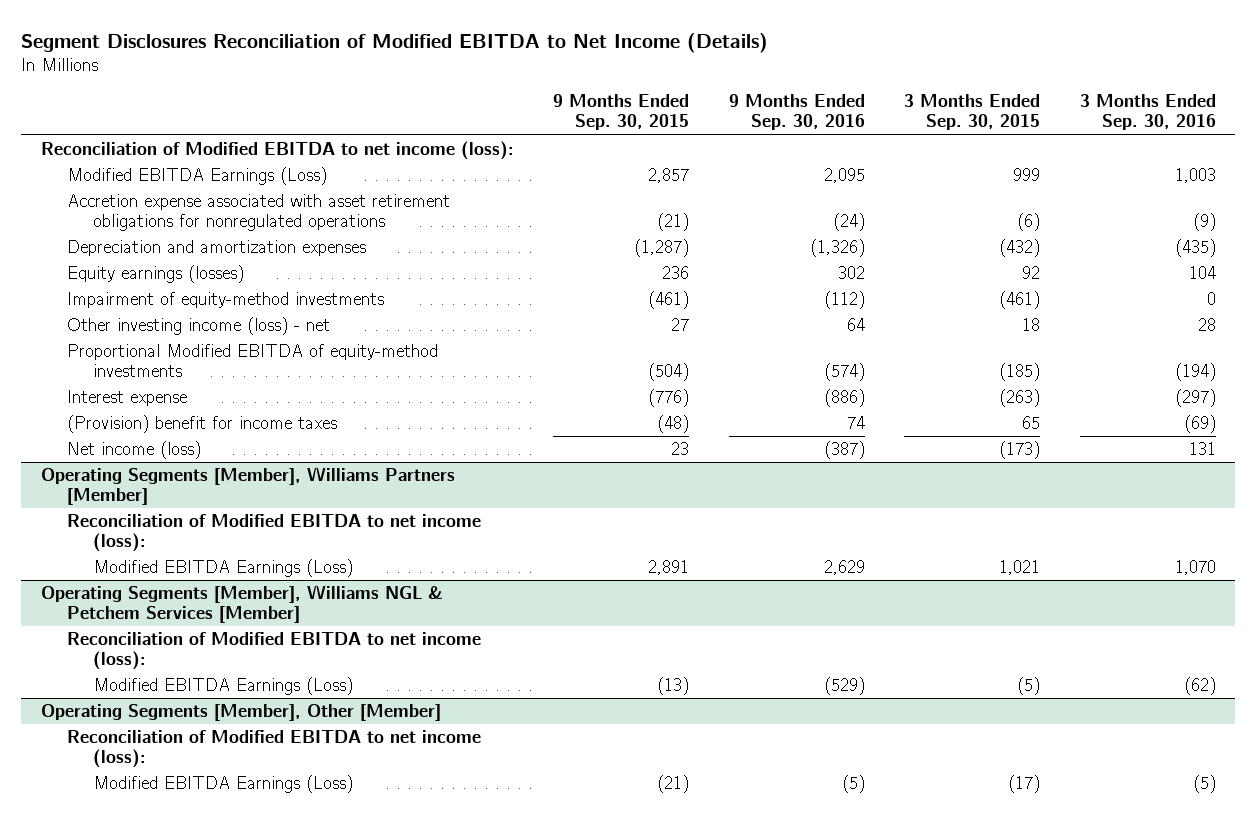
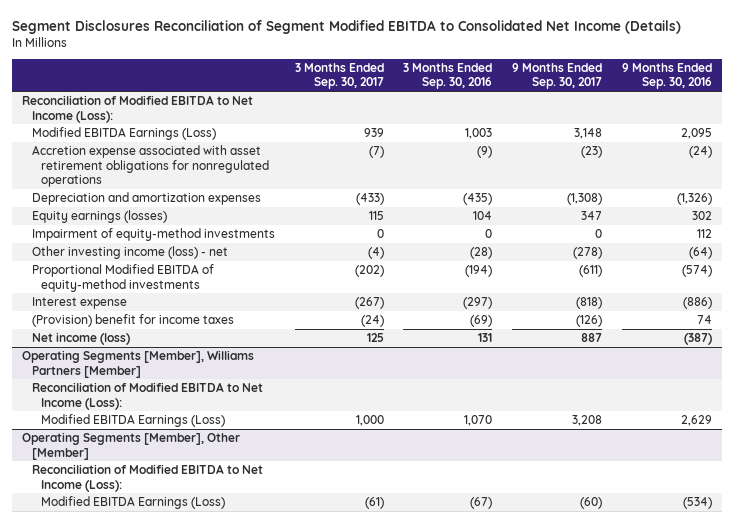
[20,32,768,53] Segment Disclosures Reconciliation of Modified EBITDA to Net Income (Details) -> [12,19,682,34] Segment Disclosures Reconciliation of Segment Modified EBITDA to Consolidated Net Income (Details)
[553,94,690,131] 9 Months Ended Sep. 30, 2015 -> none
[904,94,1041,131] 3 Months Ended Sep. 30, 2015 -> none
none -> [294,62,384,90] 3 Months Ended Sep. 30, 2017
none -> [511,62,602,90] 9 Months Ended Sep. 30, 2017
[40,141,514,161] Reconciliation of Modified EBITDA to net income (loss): -> [22,95,254,123] Reconciliation of Modified EBITDA to Net Income (Loss):
[823,291,865,310] (112) -> [696,229,712,239] 112
[846,318,865,332] 64 -> [688,247,712,260] (64)
[1197,318,1216,332] 28 -> [470,247,493,260] (28)
[66,514,481,553] Reconciliation of Modified EBITDA to net income (loss): -> [31,382,263,410] Reconciliation of Modified EBITDA to Net Income (Loss):
[40,584,443,624] Operating Segments [Member], Williams NGL & Petchem Services [Member] -> none
[66,632,481,671] Reconciliation of Modified EBITDA to net income (loss): -> none
[92,677,353,696] Modified EBITDA Earnings (Loss) -> none
[66,730,481,769] Reconciliation of Modified EBITDA to net income (loss): -> [31,464,263,492] Reconciliation of Modified EBITDA to Net Income (Loss):
[841,775,865,794] (5) -> [682,497,712,510] (534)
[1192,775,1216,794] (5) -> [470,497,493,510] (67)

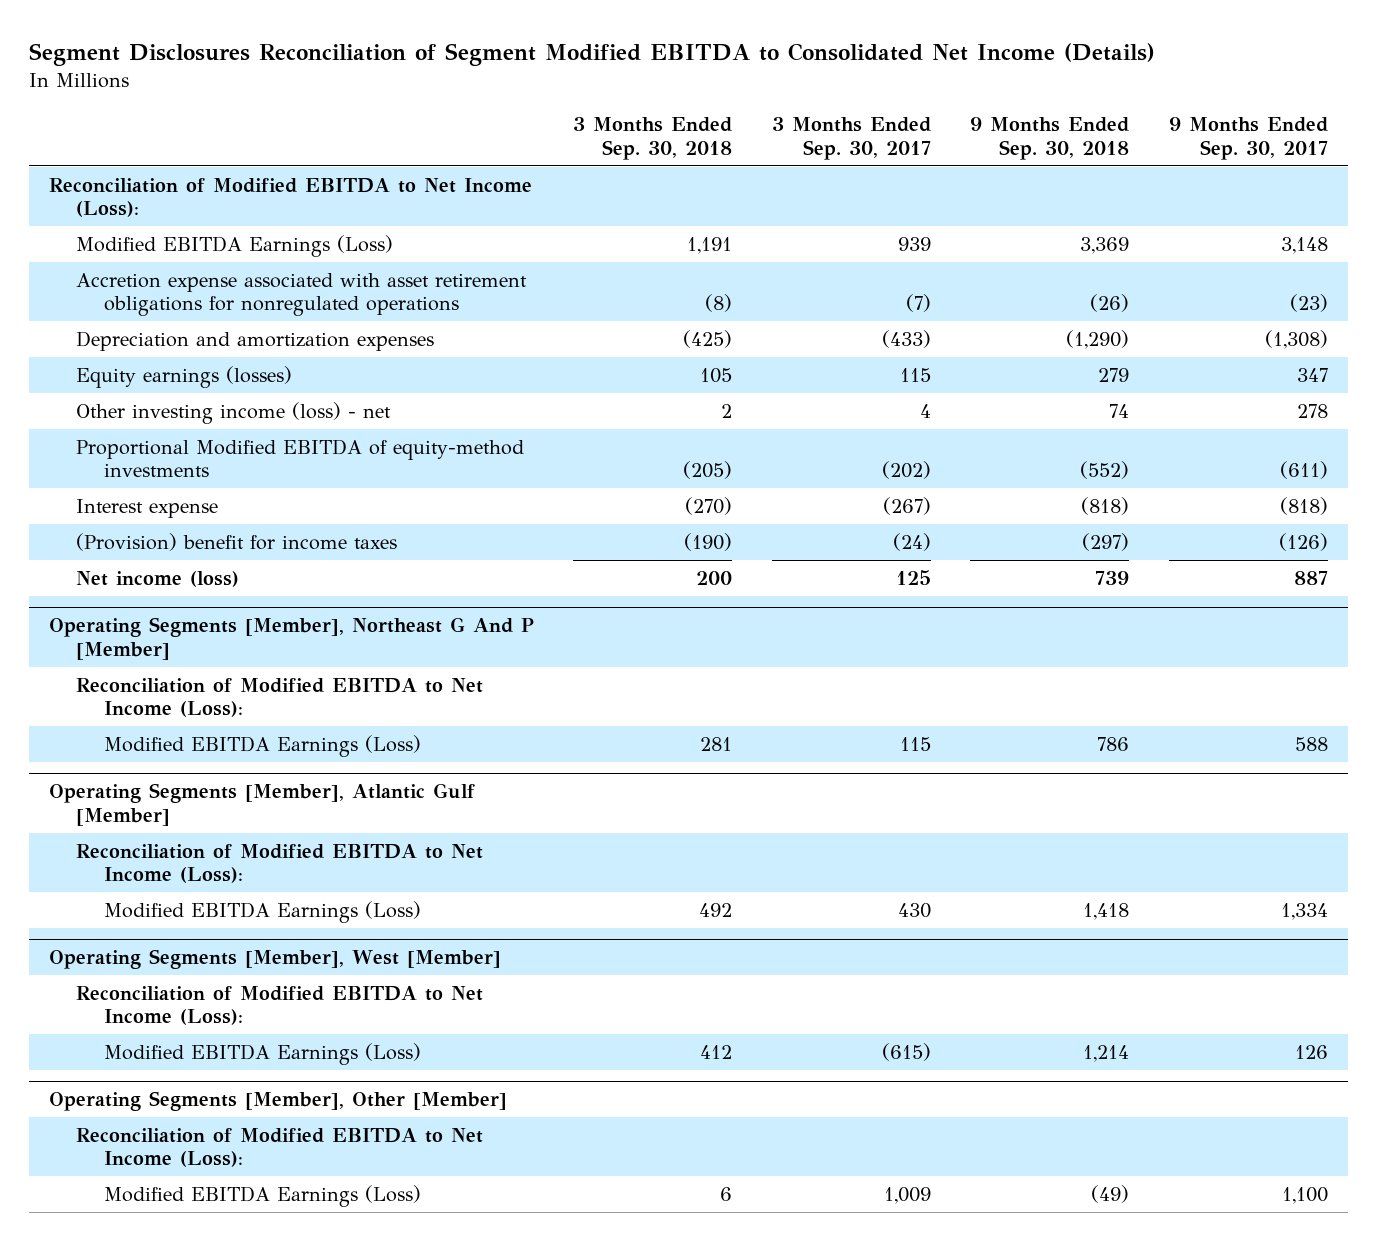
[403,62,493,90] 3 Months Ended Sep. 30, 2016 -> none
[621,62,712,90] 9 Months Ended Sep. 30, 2016 -> none
none -> [573,117,733,160] 3 Months Ended Sep. 30, 2018
none -> [970,117,1130,160] 9 Months Ended Sep. 30, 2018
[31,228,275,242] Impairment of equity-method investments -> none
[367,247,384,260] (4) -> [919,403,931,418] 4
[572,247,602,260] (278) -> [1296,403,1328,418] 278
[22,350,255,378] Operating Segments [Member], Williams Partners [Member] -> none
none -> [48,617,534,660] Operating Segments [Member], Northeast G And P [Member]
[355,415,384,427] 1,000 -> [899,736,931,751] 115
[571,415,602,427] 3,208 -> [1294,736,1328,751] 588
none -> [48,783,475,826] Operating Segments [Member], Atlantic Gulf [Member]
none -> [76,843,484,884] Reconciliation of Modified EBITDA to Net Income (Loss):
none -> [104,900,422,923] Modified EBITDA Earnings (Loss)
none -> [48,949,501,970] Operating Segments [Member], West [Member]
none -> [76,985,484,1026] Reconciliation of Modified EBITDA to Net Income (Loss):
none -> [104,1042,422,1065] Modified EBITDA Earnings (Loss)
[364,497,384,510] (61) -> [883,1186,931,1204] 1,009
[579,497,602,510] (60) -> [1281,1186,1328,1204] 1,100

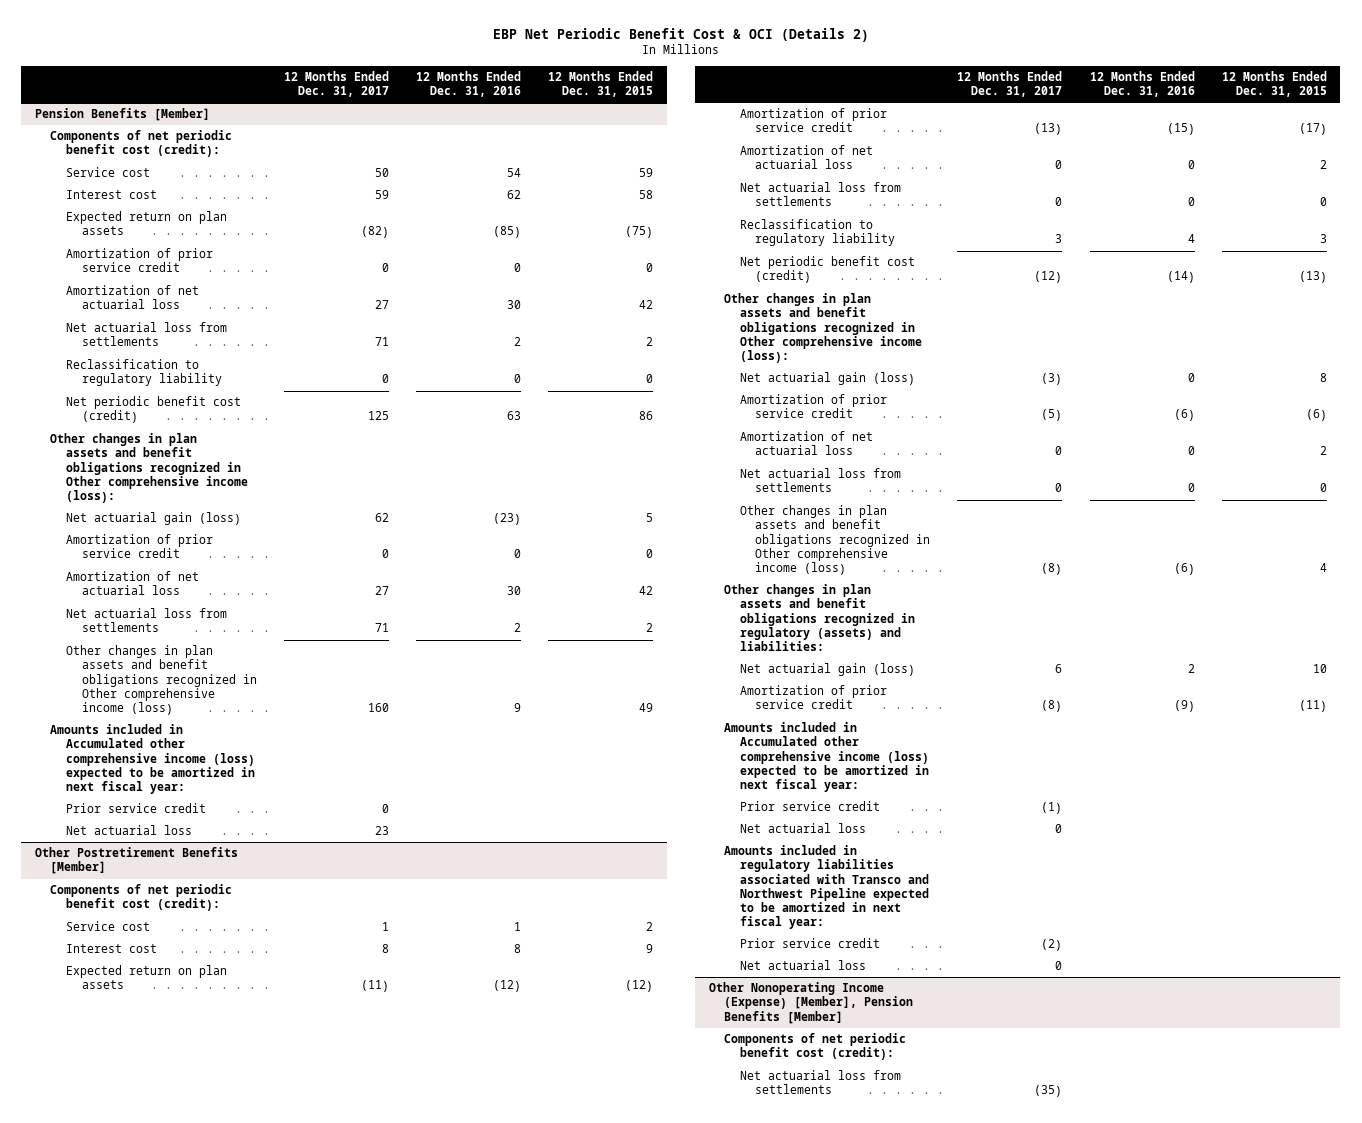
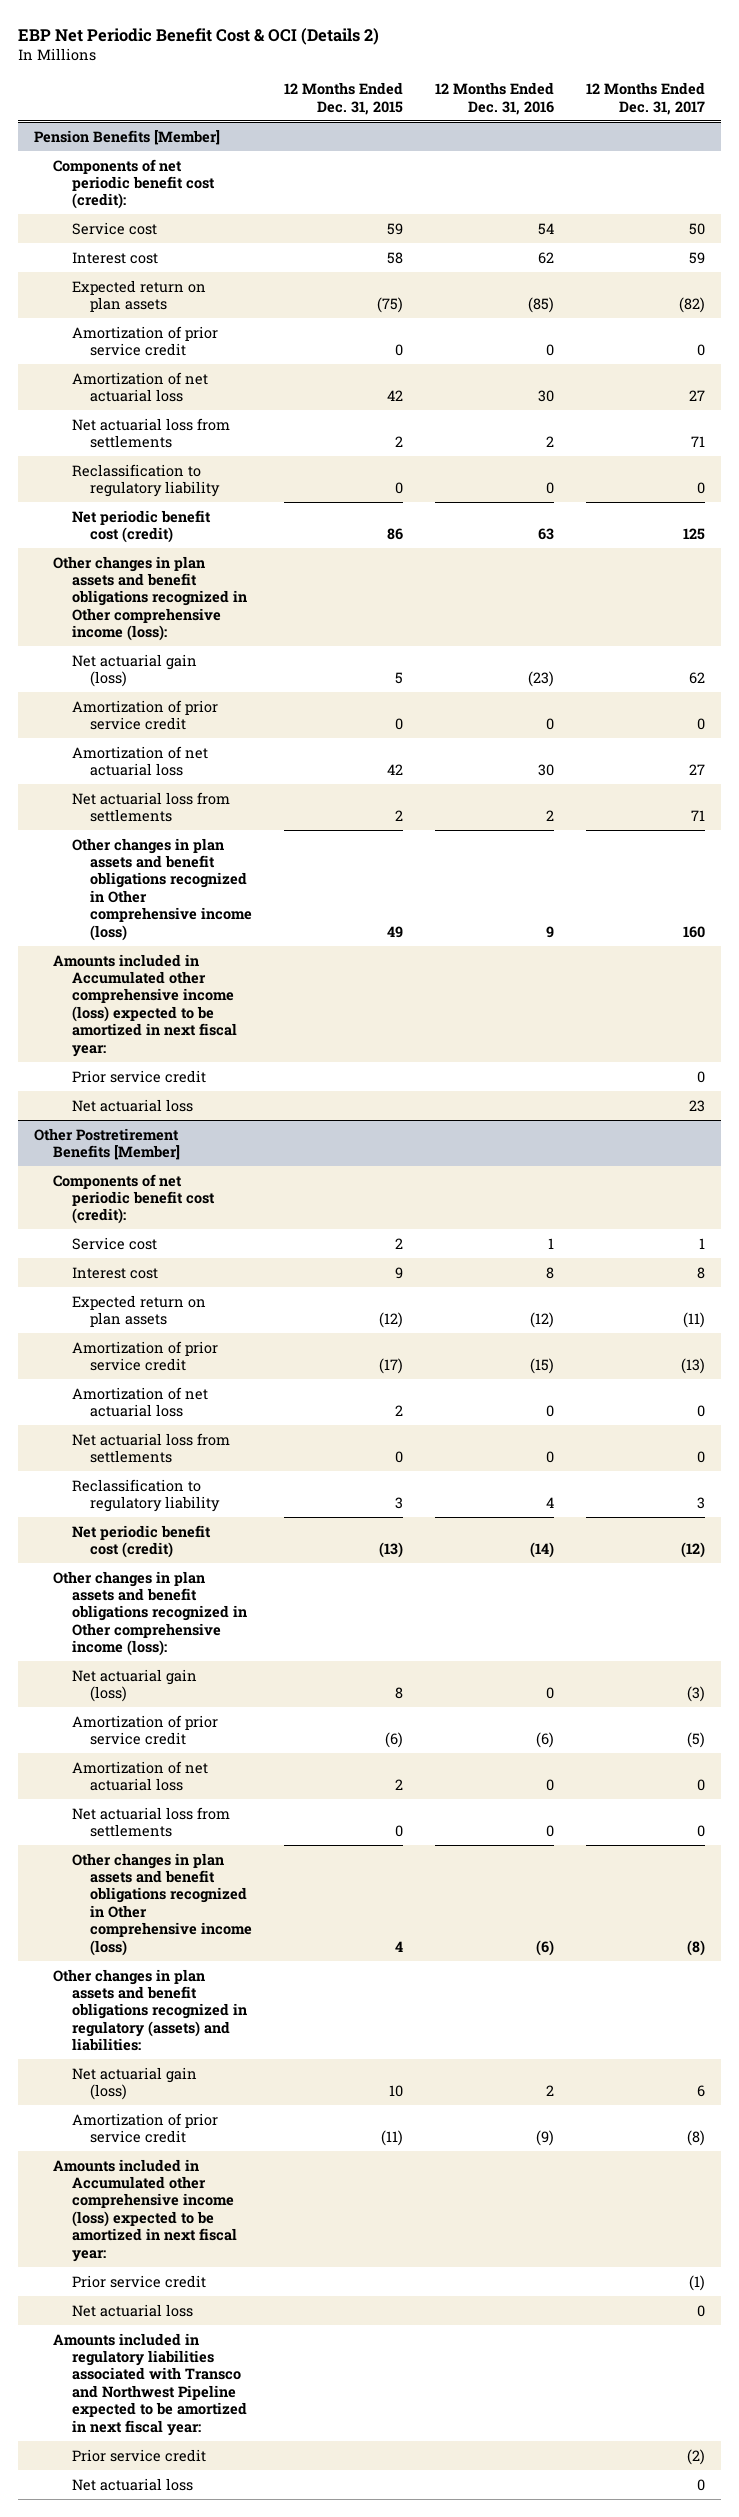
[708,982,914,1024] Other Nonoperating Income (Expense) [Member], Pension Benefits [Member] -> none
[724,1033,907,1061] Components of net periodic benefit cost (credit): -> none
[739,1070,901,1095] Net actuarial loss from settlements -> none

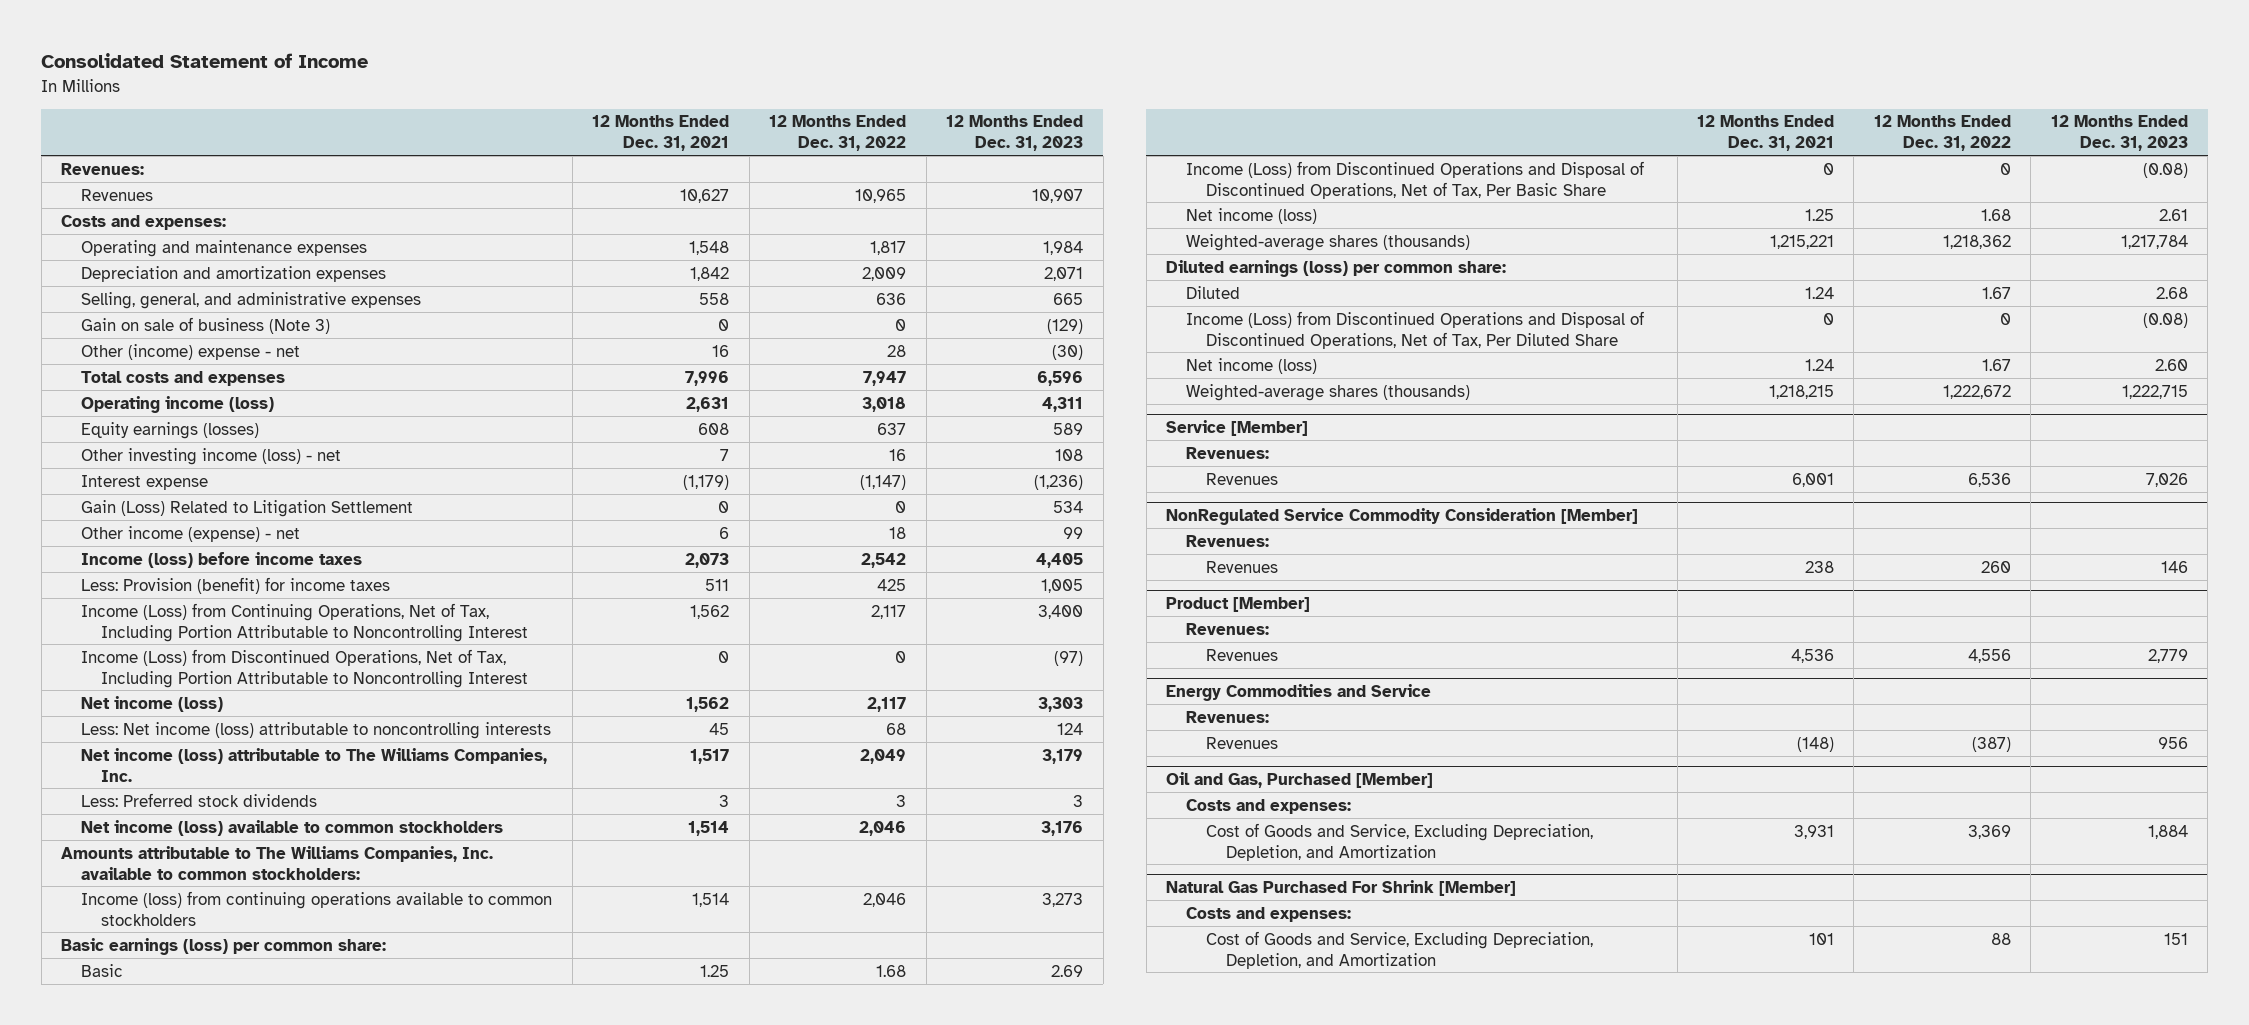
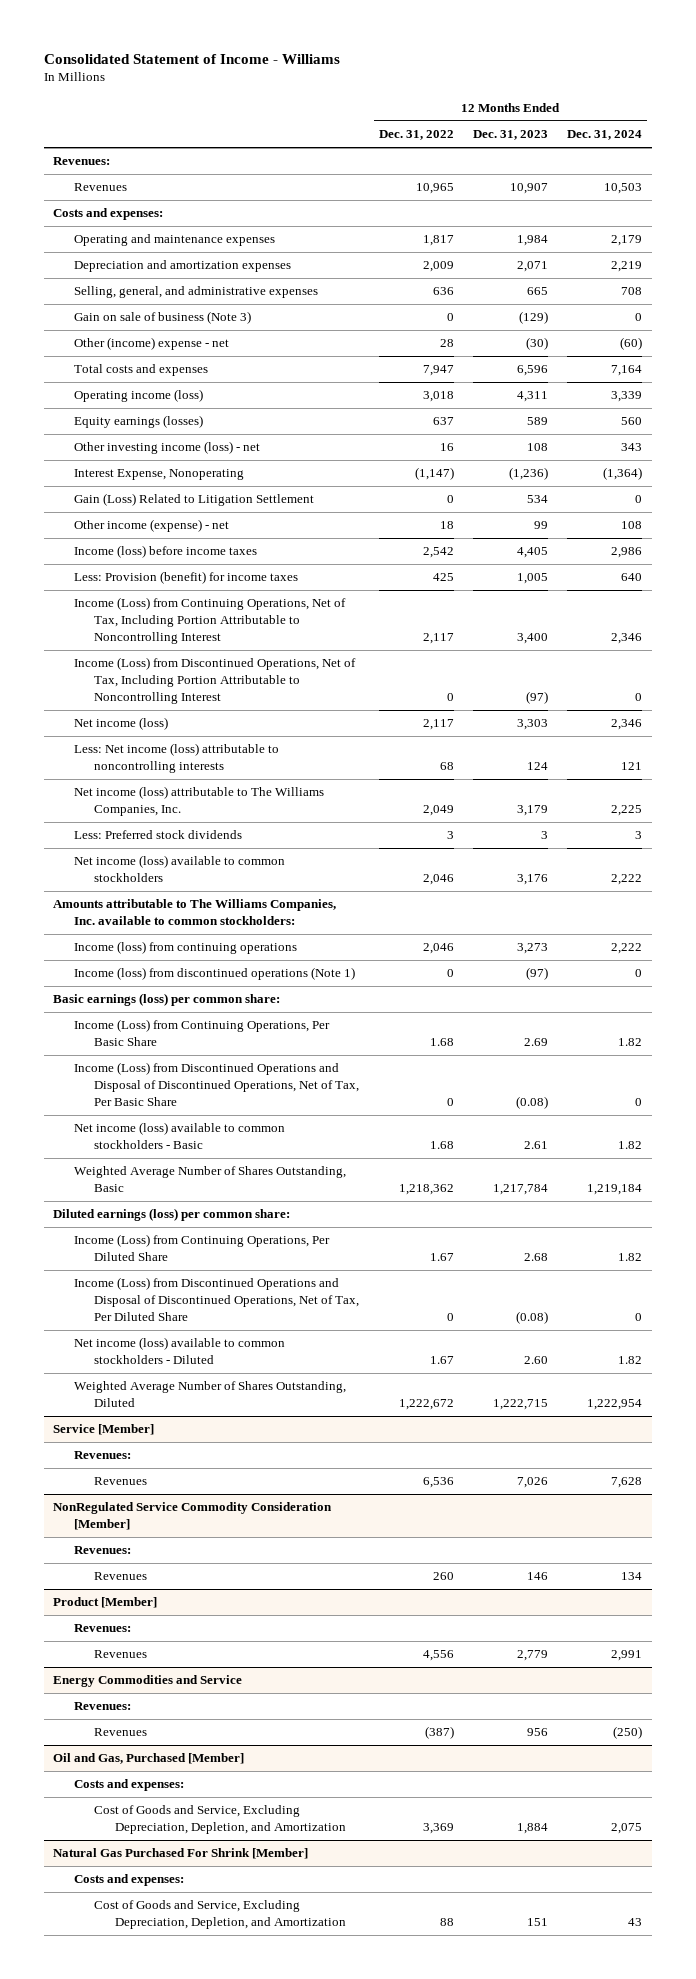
[41,53,369,69] Consolidated Statement of Income -> [43,53,340,64] Consolidated Statement of Income - Williams
[592,115,730,152] 12 Months Ended Dec. 31, 2021 -> none
none -> [567,130,643,141] Dec. 31, 2024
[81,474,209,490] Interest expense -> [73,469,244,481] Interest Expense, Nonoperating
[81,890,553,926] Income (loss) from continuing operations available to common stockholders -> [73,941,297,955] Income (loss) from continuing operations
none -> [73,967,355,981] Income (loss) from discontinued operations (Note 1)
[81,963,124,977] Basic -> [73,1019,330,1047] Income (Loss) from Continuing Operations, Per Basic Share
[1186,207,1318,224] Net income (loss) -> [73,1122,285,1150] Net income (loss) available to common stockholders - Basic
[1186,233,1471,251] Weighted-average shares (thousands) -> [73,1166,346,1193] Weighted Average Number of Shares Outstanding, Basic
[1186,285,1241,299] Diluted -> [73,1234,330,1262] Income (Loss) from Continuing Operations, Per Diluted Share
[1186,357,1318,374] Net income (loss) -> [73,1337,285,1365] Net income (loss) available to common stockholders - Diluted
[1186,383,1471,401] Weighted-average shares (thousands) -> [73,1381,346,1408] Weighted Average Number of Shares Outstanding, Diluted

